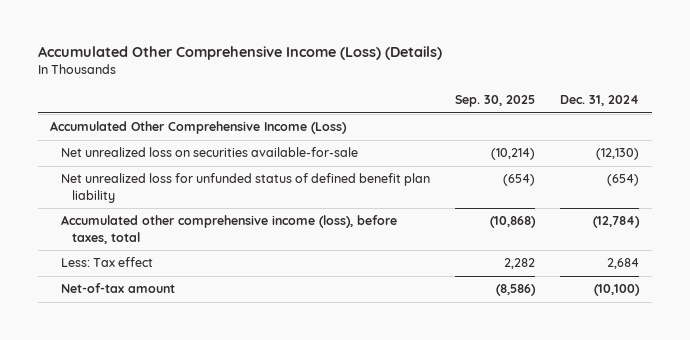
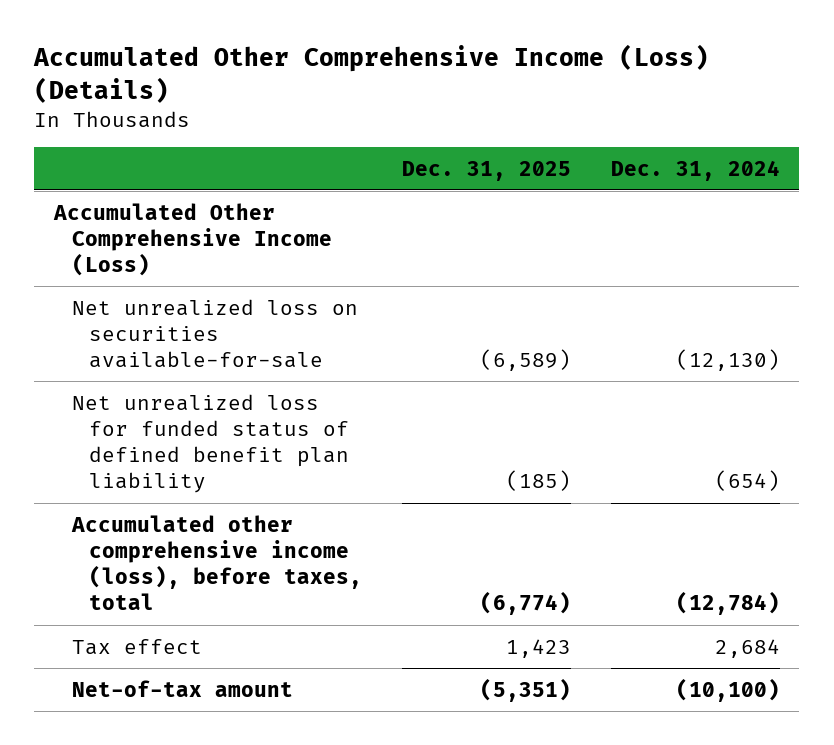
[455,95,536,108] Sep. 30, 2025 -> none
none -> [401,160,571,181] Dec. 31, 2025
[61,173,431,203] Net unrealized loss for unfunded status of defined benefit plan liability -> [71,393,350,494] Net unrealized loss for funded status of defined benefit plan liability
[61,257,154,268] Less: Tax effect -> [71,638,202,655] Tax effect

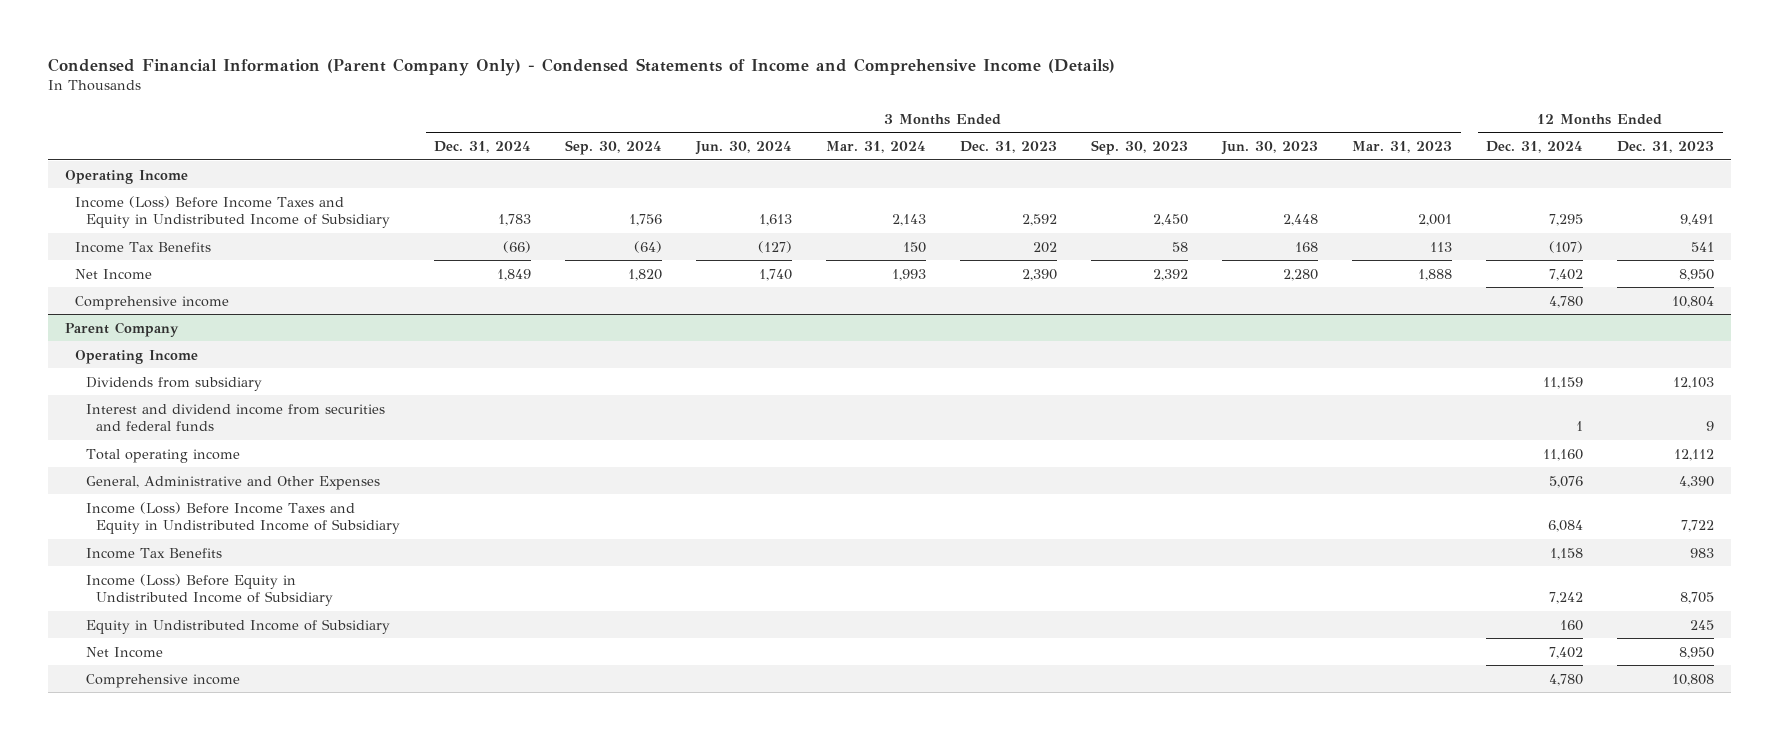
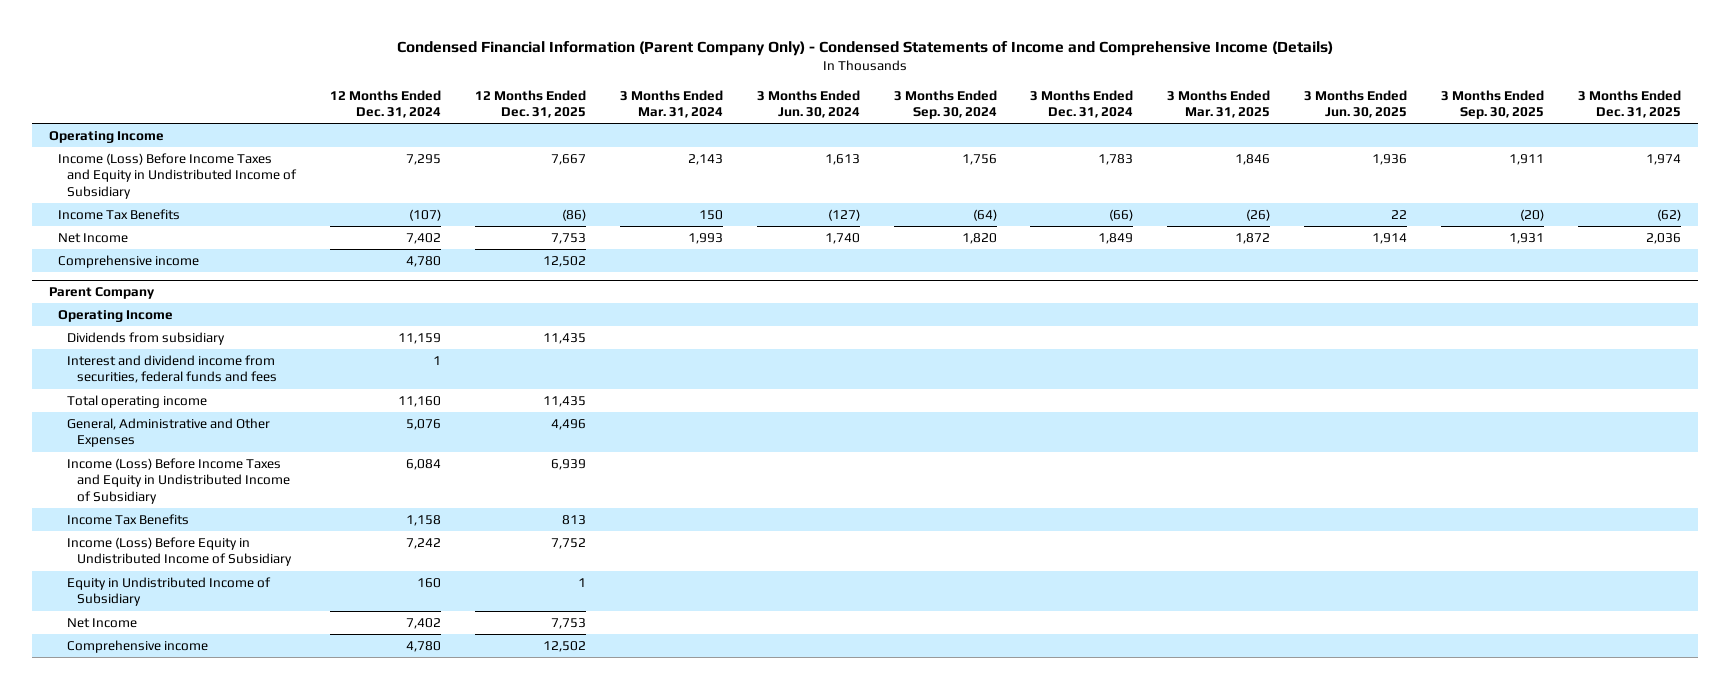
[960,141,1058,154] Dec. 31, 2023 -> none
[1091,140,1189,156] Sep. 30, 2023 -> none
[1221,141,1319,156] Jun. 30, 2023 -> none
[1352,141,1453,154] Mar. 31, 2023 -> none
[1617,141,1715,154] Dec. 31, 2023 -> none
none -> [475,89,587,119] 12 Months Ended Dec. 31, 2025
none -> [1167,89,1271,119] 3 Months Ended Mar. 31, 2025
none -> [1304,89,1408,119] 3 Months Ended Jun. 30, 2025
none -> [1440,89,1544,120] 3 Months Ended Sep. 30, 2025
none -> [1577,89,1681,119] 3 Months Ended Dec. 31, 2025
[85,403,385,432] Interest and dividend income from securities and federal funds -> [67,354,277,384] Interest and dividend income from securities, federal funds and fees

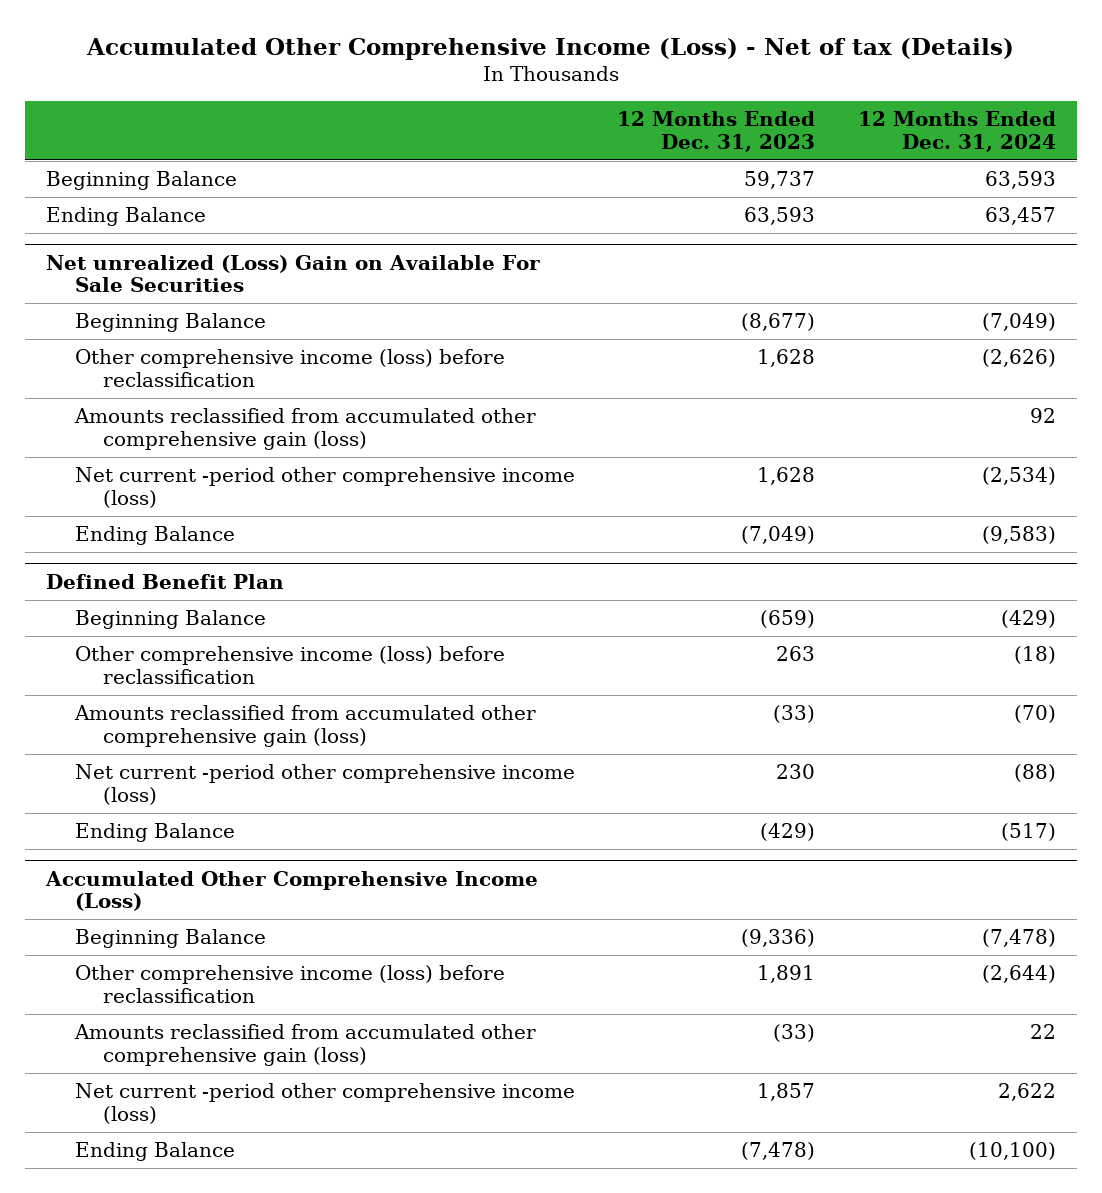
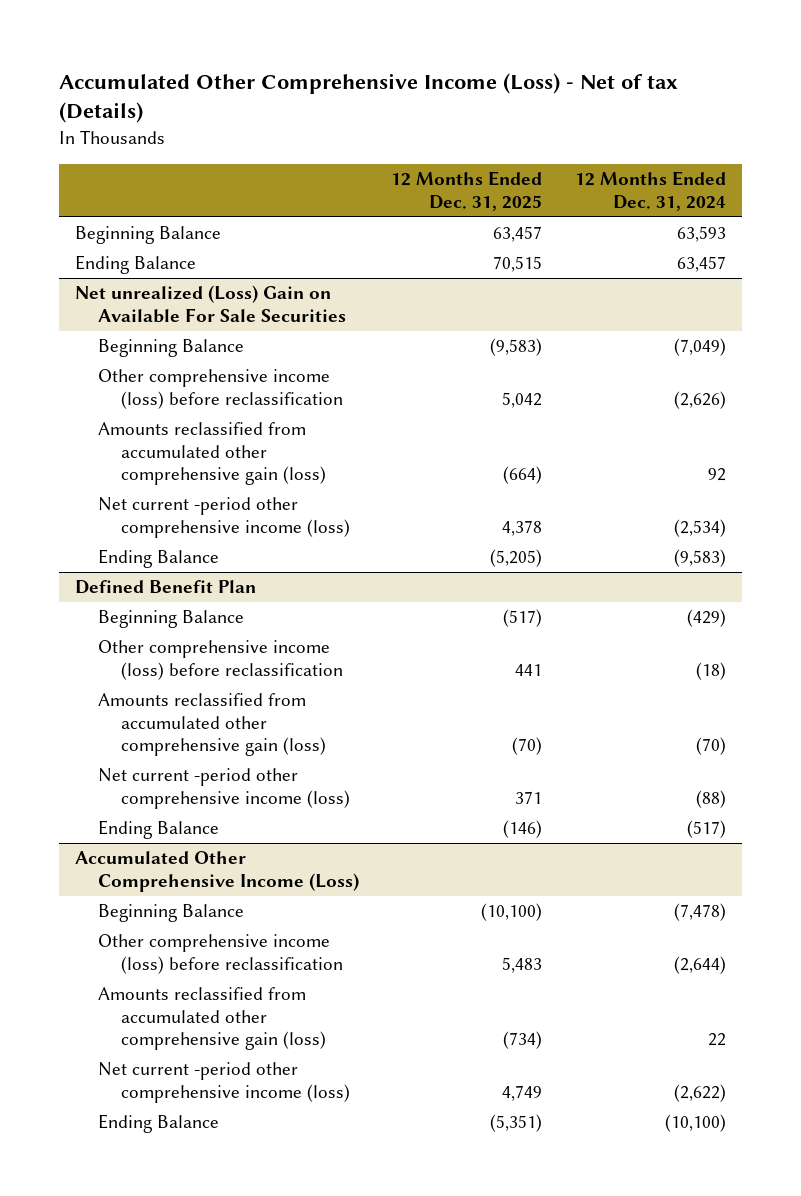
[617,111,816,152] 12 Months Ended Dec. 31, 2023 -> none
none -> [391,171,543,211] 12 Months Ended Dec. 31, 2025
[997,1083,1056,1102] 2,622 -> [673,1083,726,1102] (2,622)

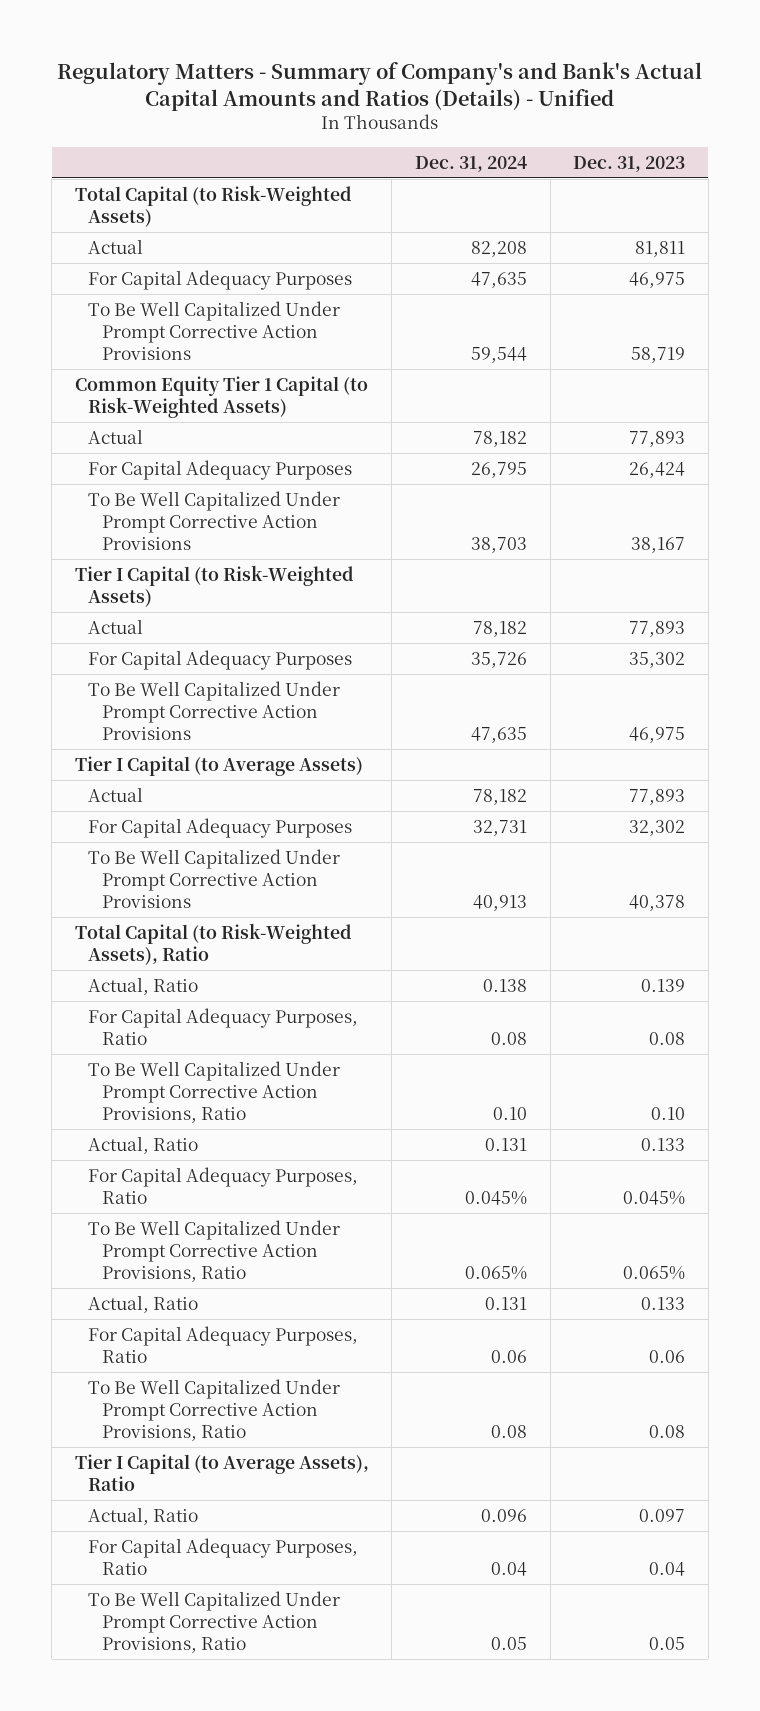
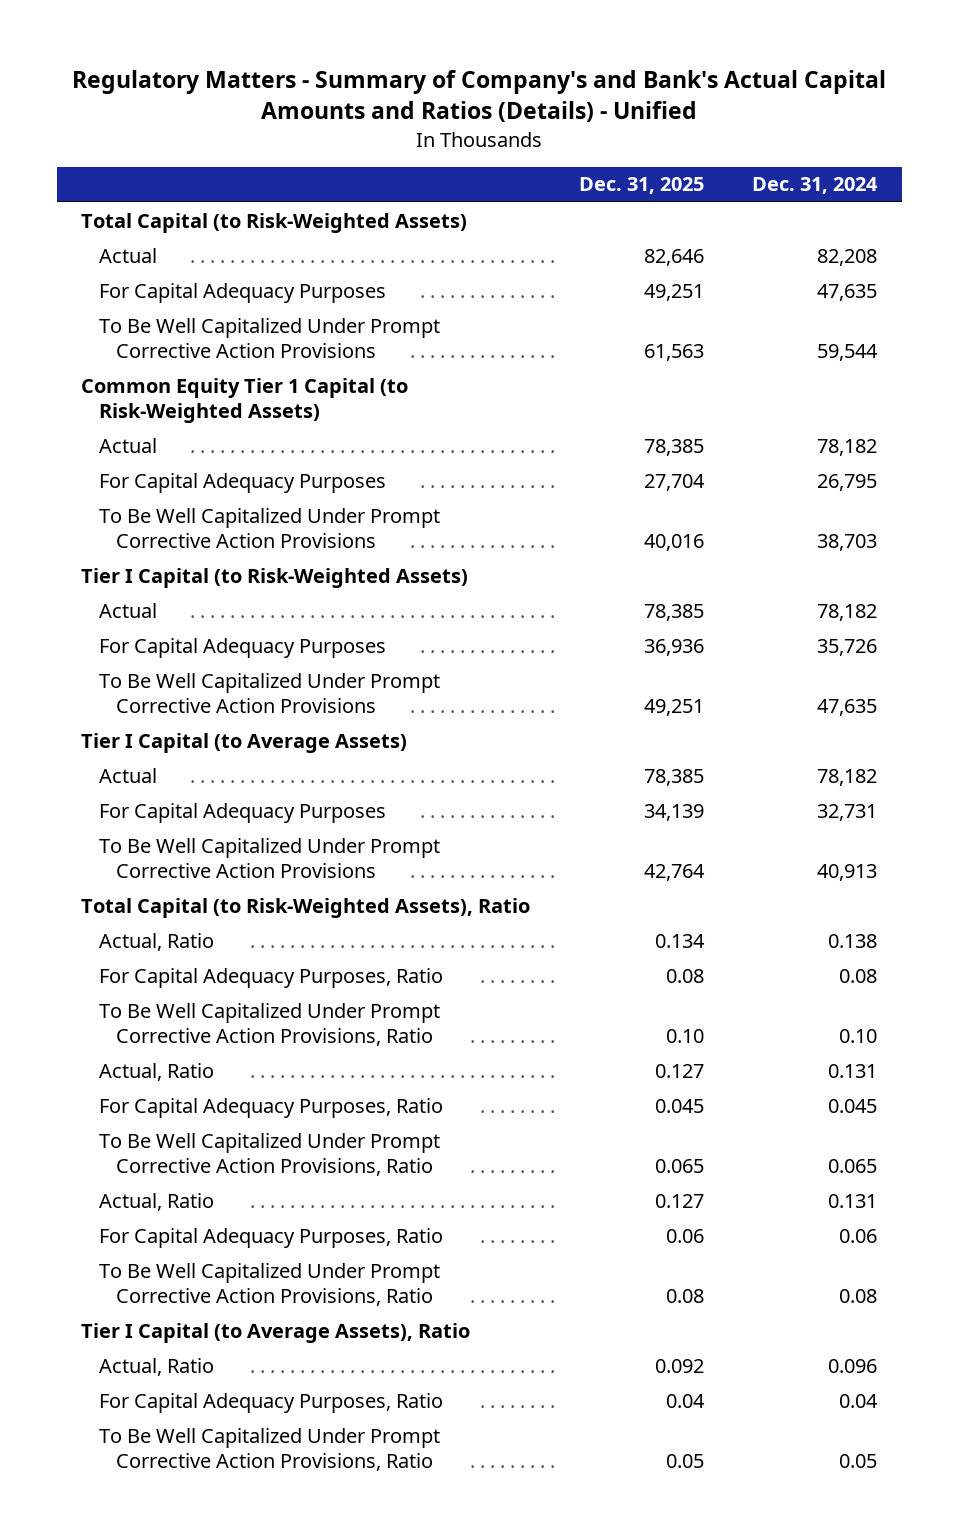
[573,155,686,172] Dec. 31, 2023 -> none
none -> [578,177,704,195] Dec. 31, 2025
[465,1190,528,1205] 0.045% -> [828,1098,878,1113] 0.045
[465,1265,528,1280] 0.065% -> [828,1158,878,1173] 0.065

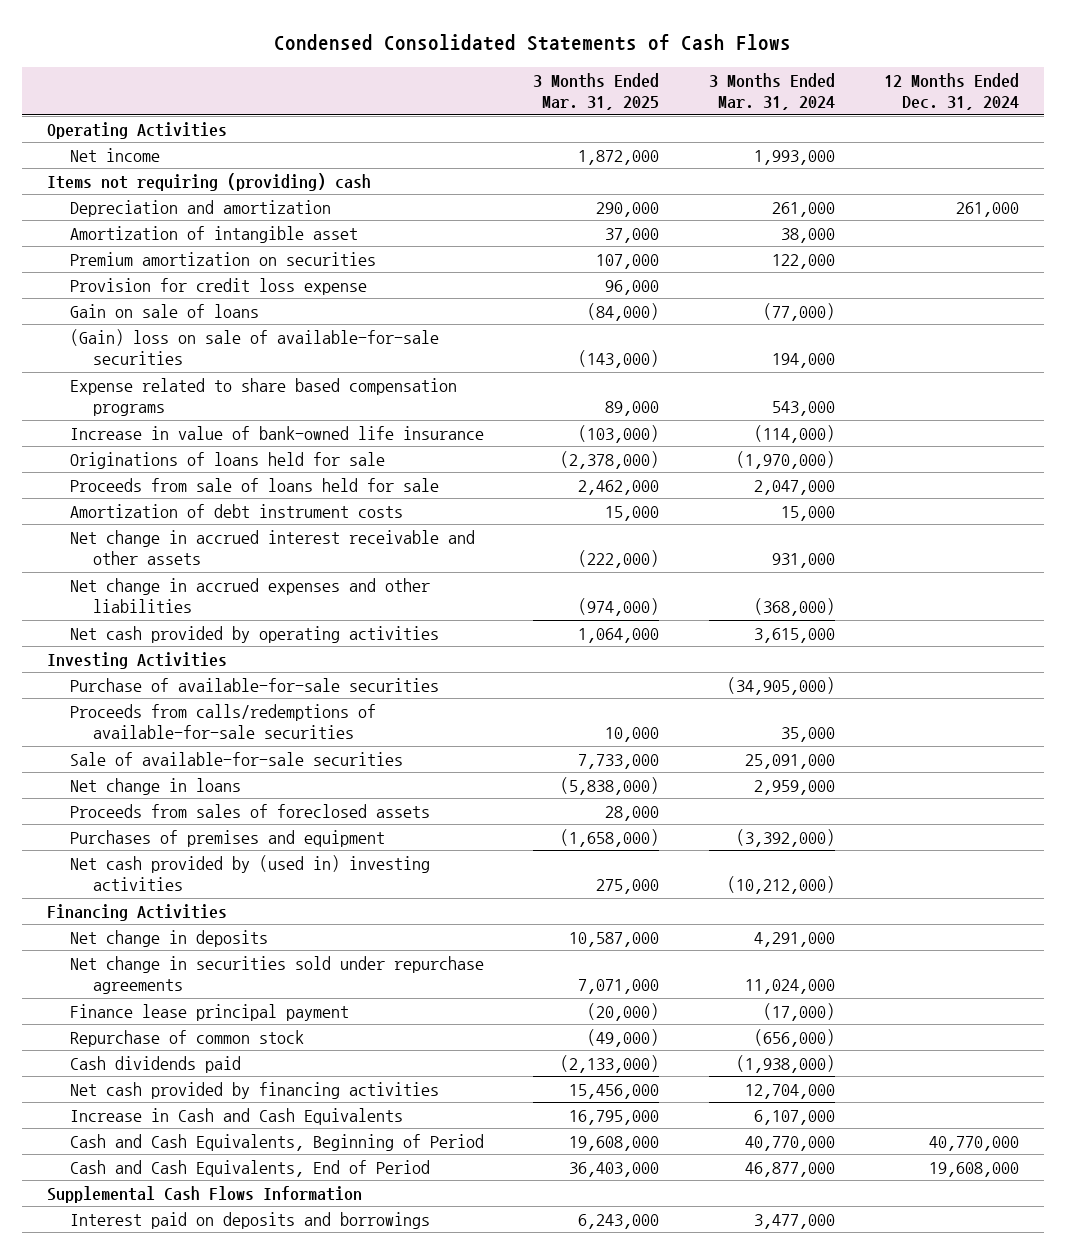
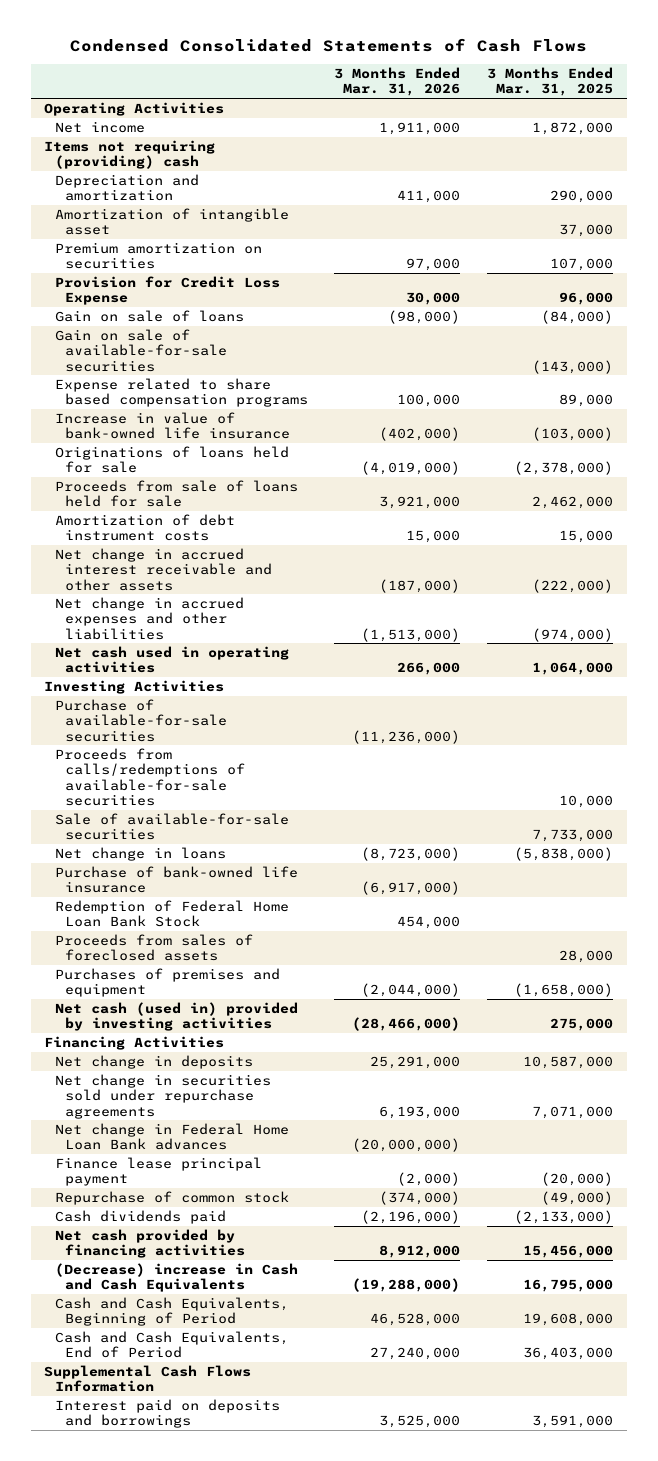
[708,72,835,111] 3 Months Ended Mar. 31, 2024 -> none
[884,72,1020,111] 12 Months Ended Dec. 31, 2024 -> none
none -> [334,67,461,97] 3 Months Ended Mar. 31, 2026
[69,277,367,295] Provision for credit loss expense -> [54,275,280,306] Provision for Credit Loss Expense
[69,328,439,366] (Gain) loss on sale of available-for-sale securities -> [54,328,227,372] Gain on sale of available-for-sale securities
[69,625,439,643] Net cash provided by operating activities -> [54,645,289,674] Net cash used in operating activities
none -> [54,865,298,894] Purchase of bank-owned life insurance
none -> [54,899,289,928] Redemption of Federal Home Loan Bank Stock
[69,854,430,892] Net cash provided by (used in) investing activities -> [54,1001,298,1032] Net cash (used in) provided by investing activities
none -> [54,1122,289,1151] Net change in Federal Home Loan Bank advances
[69,1107,403,1125] Increase in Cash and Cash Equivalents -> [54,1262,298,1293] (Decrease) increase in Cash and Cash Equivalents
[578,1213,660,1229] 6,243,000 -> [532,1415,614,1429] 3,591,000

